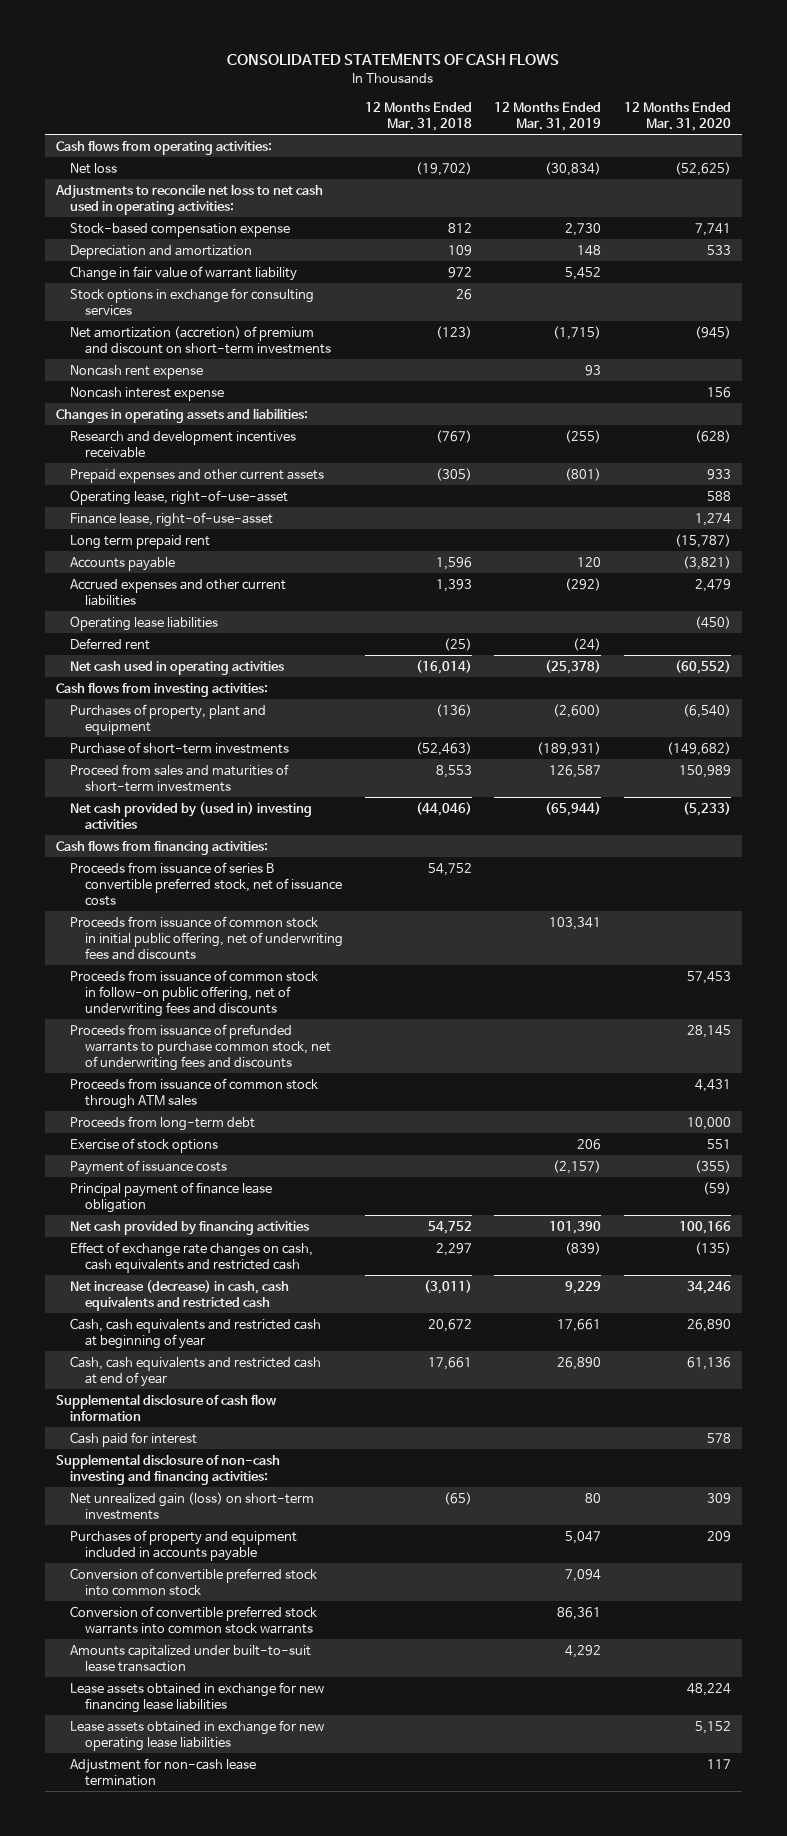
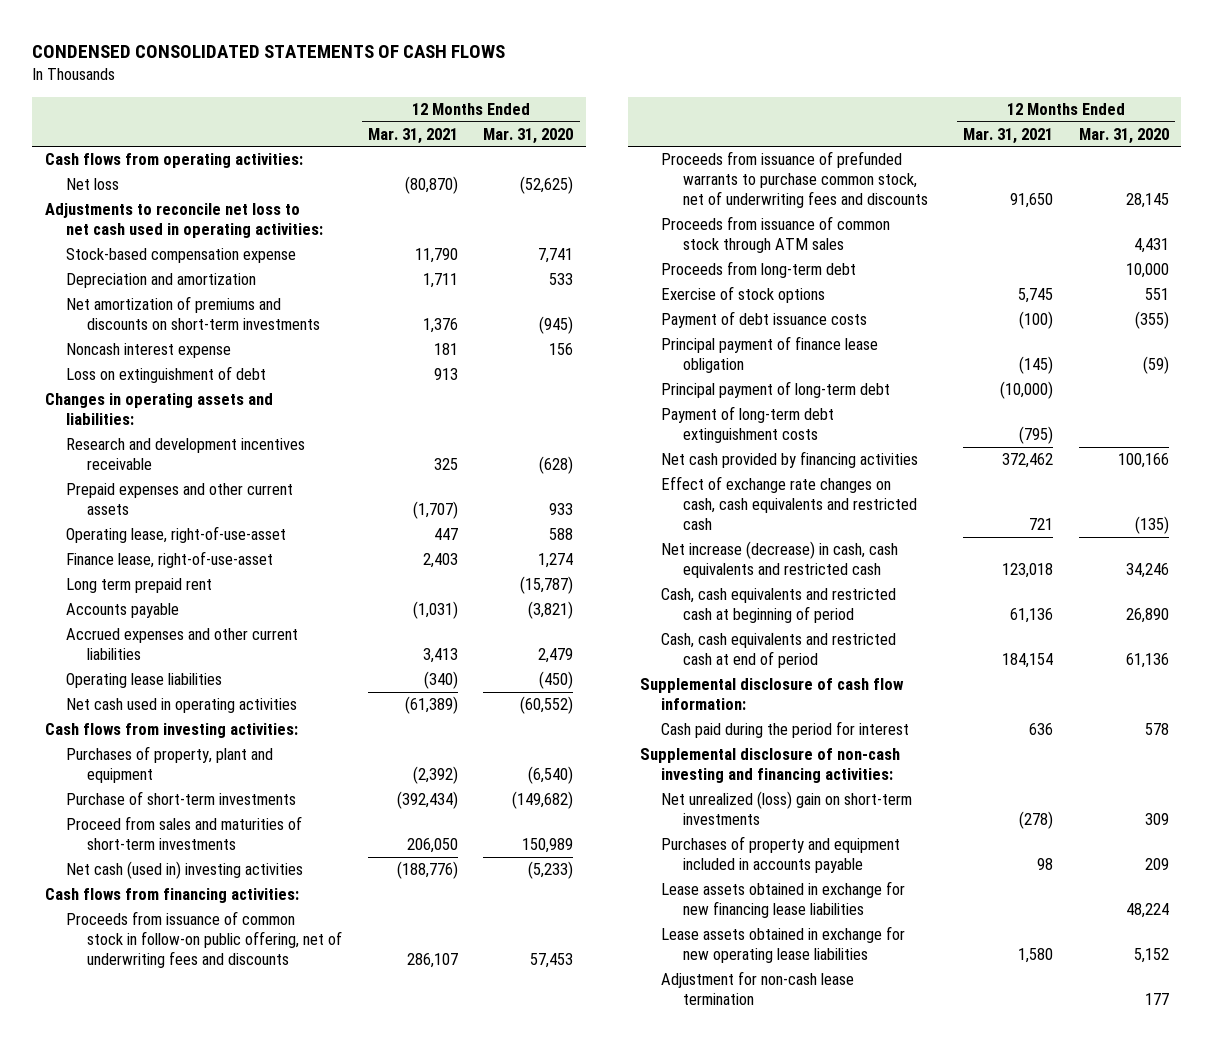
[227,53,560,66] CONSOLIDATED STATEMENTS OF CASH FLOWS -> [32,45,506,59] CONDENSED CONSOLIDATED STATEMENTS OF CASH FLOWS
[365,101,473,131] 12 Months Ended Mar. 31, 2018 -> none
[494,101,602,131] 12 Months Ended Mar. 31, 2019 -> none
none -> [367,127,458,144] Mar. 31, 2021
[70,265,298,281] Change in fair value of warrant liability -> none
[70,287,315,316] Stock options in exchange for consulting services -> none
[70,364,204,379] Noncash rent expense -> none
[70,325,331,354] Net amortization (accretion) of premium and discount on short-term investments -> [66,296,321,331] Net amortization of premiums and discounts on short-term investments
none -> [66,366,267,384] Loss on extinguishment of debt
[70,637,151,650] Deferred rent -> none
[70,801,313,829] Net cash provided by (used in) investing activities -> [66,861,304,880] Net cash (used in) investing activities
[70,861,342,906] Proceeds from issuance of series B convertible preferred stock, net of issuance costs -> none
[70,915,343,960] Proceeds from issuance of common stock in initial public offering, net of underwriting fees and discounts -> none
[70,1159,228,1175] Payment of issuance costs -> [661,311,868,329] Payment of debt issuance costs
none -> [661,381,891,399] Principal payment of long-term debt
none -> [661,406,835,444] Payment of long-term debt extinguishment costs
[70,1317,322,1349] Cash, cash equivalents and restricted cash at beginning of year -> [661,588,897,624] Cash, cash equivalents and restricted cash at beginning of period
[70,1355,322,1387] Cash, cash equivalents and restricted cash at end of year -> [661,633,897,669] Cash, cash equivalents and restricted cash at end of period
[55,1393,277,1421] Supplemental disclosure of cash flow information -> [640,678,905,711] Supplemental disclosure of cash flow information:
[70,1431,198,1447] Cash paid for interest -> [661,721,910,739] Cash paid during the period for interest
[70,1491,315,1520] Net unrealized gain (loss) on short-term investments -> [661,791,913,826] Net unrealized (loss) gain on short-term investments
[70,1567,318,1596] Conversion of convertible preferred stock into common stock -> none
[70,1605,318,1634] Conversion of convertible preferred stock warrants into common stock warrants -> none
[70,1644,312,1672] Amounts capitalized under built-to-suit lease transaction -> none
[706,1758,731,1769] 117 -> [1144,993,1169,1006] 177

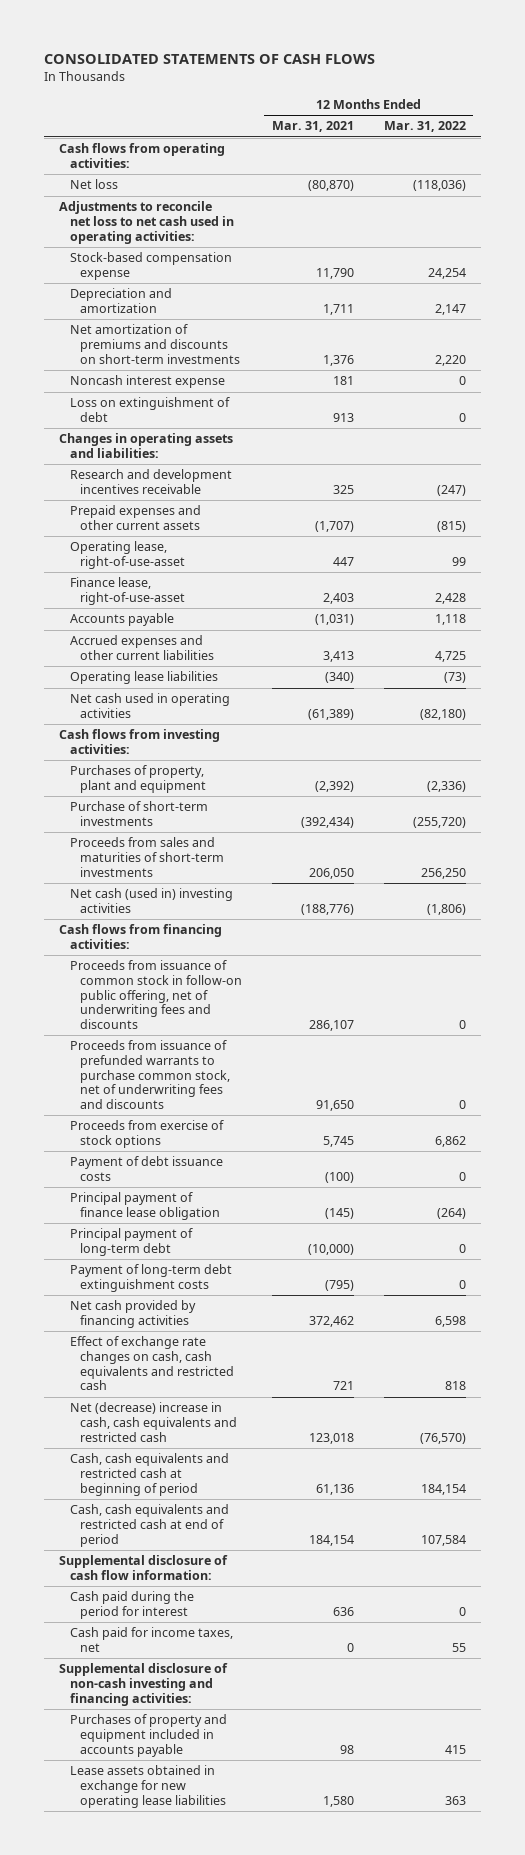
[32,45,506,59] CONDENSED CONSOLIDATED STATEMENTS OF CASH FLOWS -> [44,53,376,64] CONSOLIDATED STATEMENTS OF CASH FLOWS
[483,127,574,144] Mar. 31, 2020 -> none
none -> [383,121,466,133] Mar. 31, 2022
[66,578,213,594] Long term prepaid rent -> none
[66,816,303,851] Proceed from sales and maturities of short-term investments -> [69,837,225,877] Proceeds from sales and maturities of short-term investments
[661,216,891,254] Proceeds from issuance of common stock through ATM sales -> none
[661,261,857,279] Proceeds from long-term debt -> none
[661,286,826,304] Exercise of stock options -> [69,1120,224,1149] Proceeds from exercise of stock options
[661,541,899,579] Net increase (decrease) in cash, cash equivalents and restricted cash -> [69,1402,238,1442] Net (decrease) increase in cash, cash equivalents and restricted cash
none -> [69,1627,233,1653] Cash paid for income taxes, net
[661,791,913,826] Net unrealized (loss) gain on short-term investments -> none
[661,881,906,919] Lease assets obtained in exchange for new financing lease liabilities -> none
[661,971,855,1006] Adjustment for non-cash lease termination -> none

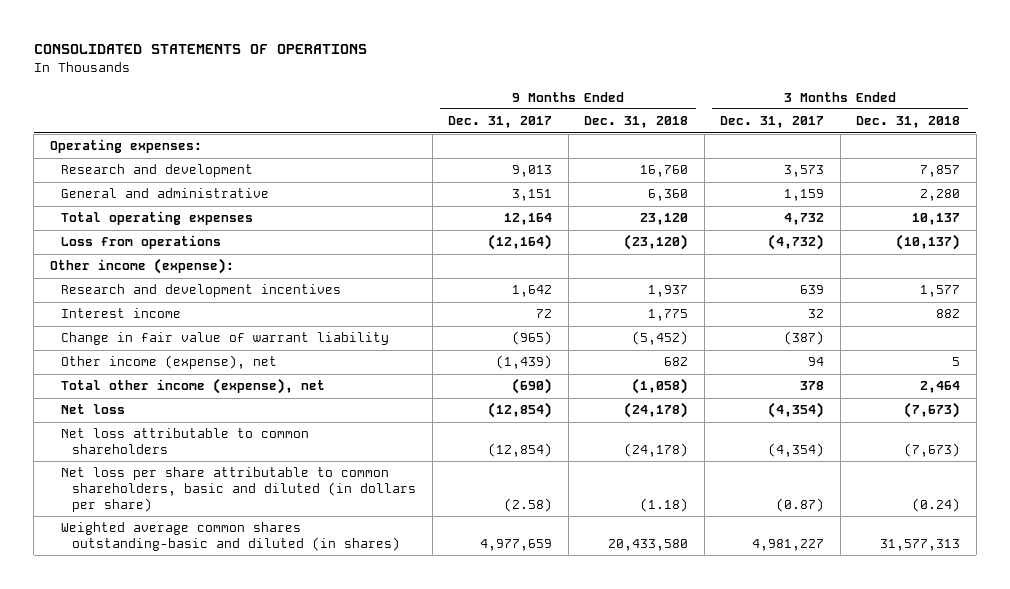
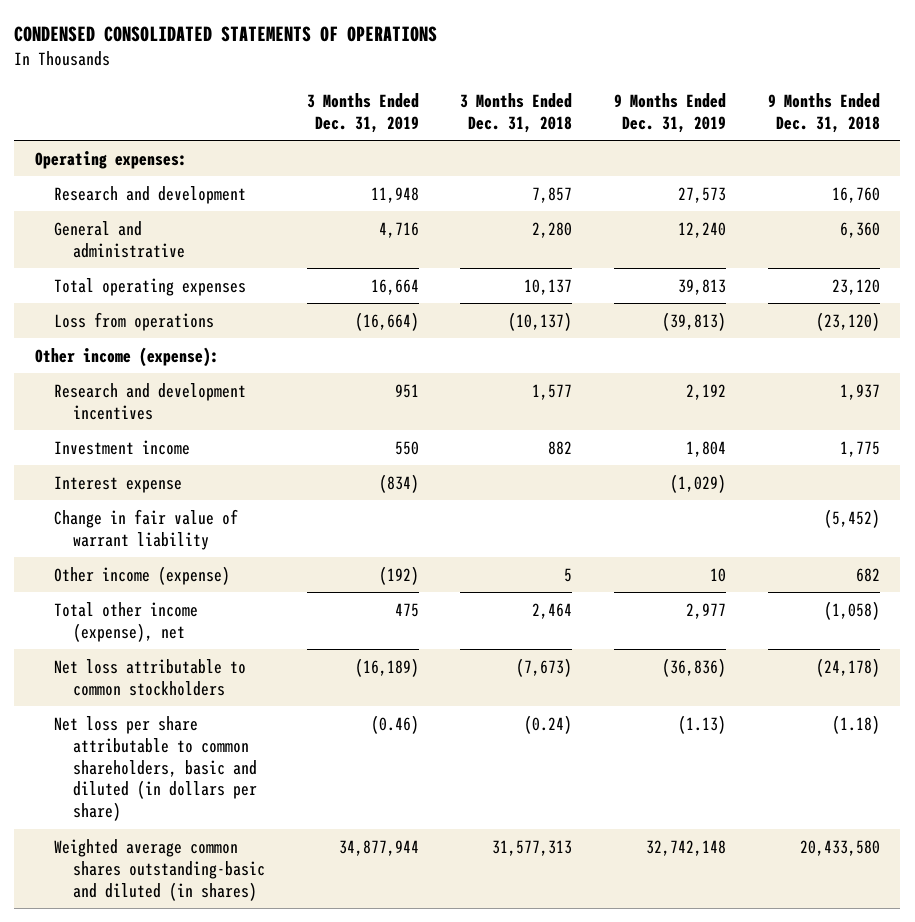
[33,44,367,55] CONSOLIDATED STATEMENTS OF OPERATIONS -> [14,26,438,43] CONDENSED CONSOLIDATED STATEMENTS OF OPERATIONS
[448,116,553,129] Dec. 31, 2017 -> none
[720,116,825,129] Dec. 31, 2017 -> none
none -> [306,92,419,133] 3 Months Ended Dec. 31, 2019
none -> [613,92,726,133] 9 Months Ended Dec. 31, 2019
[61,308,182,319] Interest income -> [53,439,190,455] Investment income
none -> [53,475,182,493] Interest expense
[61,355,278,370] Other income (expense), net -> [53,565,230,585] Other income (expense)
[61,404,126,415] Net loss -> none
[61,428,310,454] Net loss attributable to common shareholders -> [53,658,246,696] Net loss attributable to common stockholders

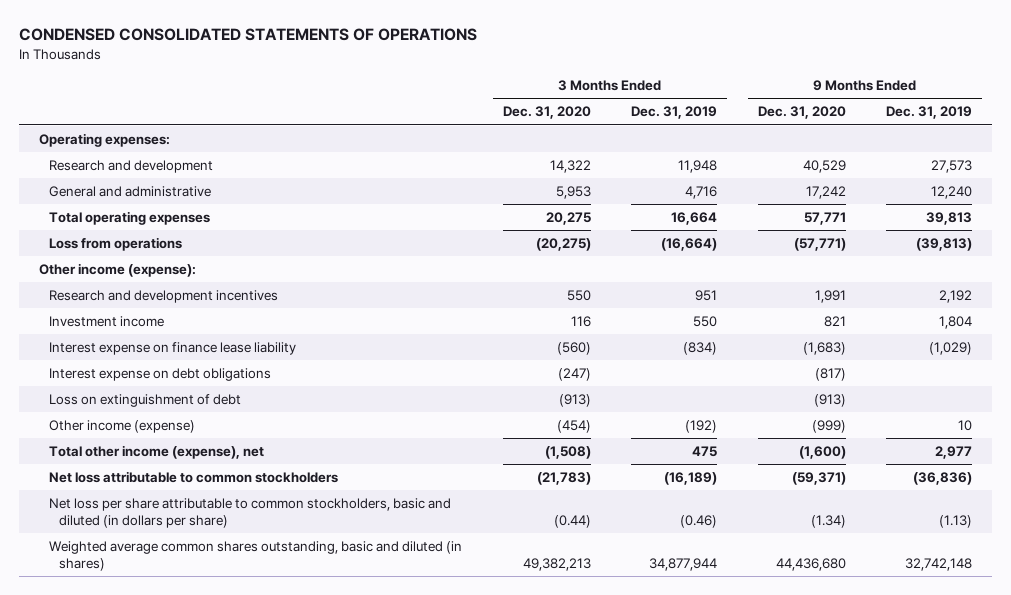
[460,92,573,133] 3 Months Ended Dec. 31, 2018 -> none
[767,92,880,133] 9 Months Ended Dec. 31, 2018 -> none
none -> [502,106,591,120] Dec. 31, 2020
none -> [757,106,846,120] Dec. 31, 2020
[53,508,238,550] Change in fair value of warrant liability -> none
[53,475,182,493] Interest expense -> [49,341,297,355] Interest expense on finance lease liability
none -> [49,367,272,381] Interest expense on debt obligations
none -> [49,393,242,407] Loss on extinguishment of debt
[53,715,257,822] Net loss per share attributable to common shareholders, basic and diluted (in dollars per share) -> [49,497,452,529] Net loss per share attributable to common stockholders, basic and diluted (in dollars per share)
[53,838,265,901] Weighted average common shares outstanding-basic and diluted (in shares) -> [49,540,463,572] Weighted average common shares outstanding, basic and diluted (in shares)

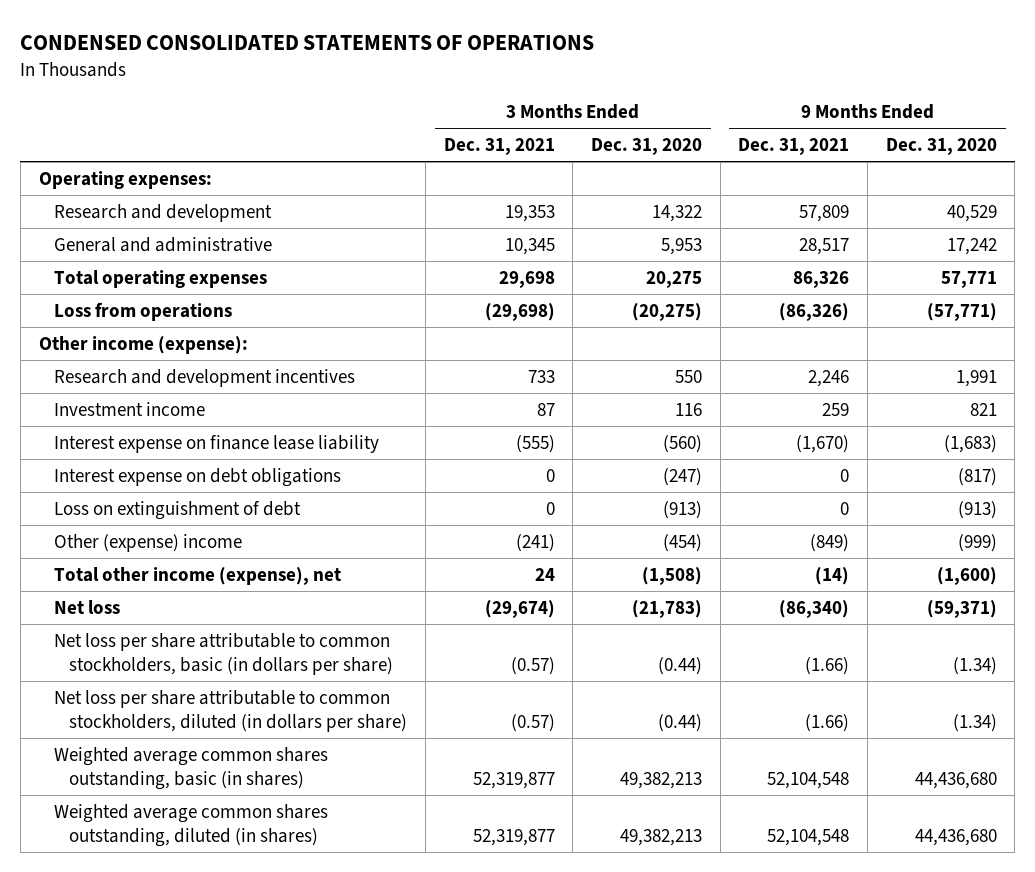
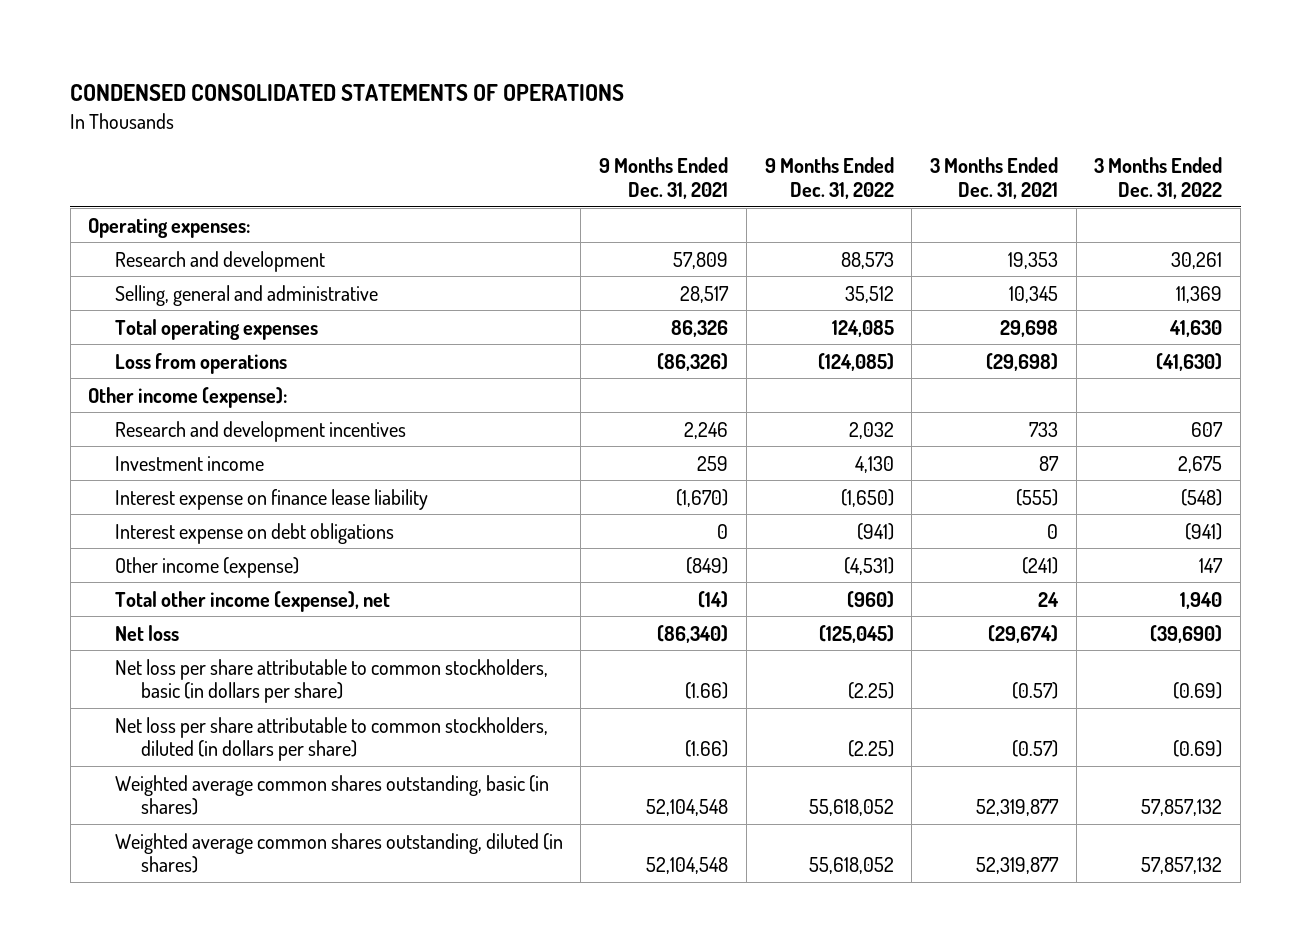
[591,138,703,156] Dec. 31, 2020 -> none
[885,138,997,156] Dec. 31, 2020 -> none
none -> [764,157,894,200] 9 Months Ended Dec. 31, 2022
none -> [1094,157,1223,200] 3 Months Ended Dec. 31, 2022
[53,236,272,252] General and administrative -> [114,284,378,306] Selling, general and administrative
[53,500,301,520] Loss on extinguishment of debt -> none
[53,533,242,552] Other (expense) income -> [114,556,299,578] Other income (expense)

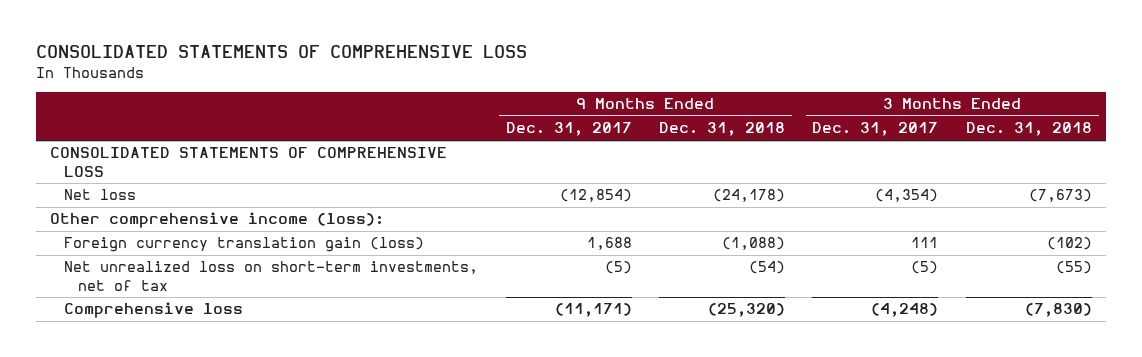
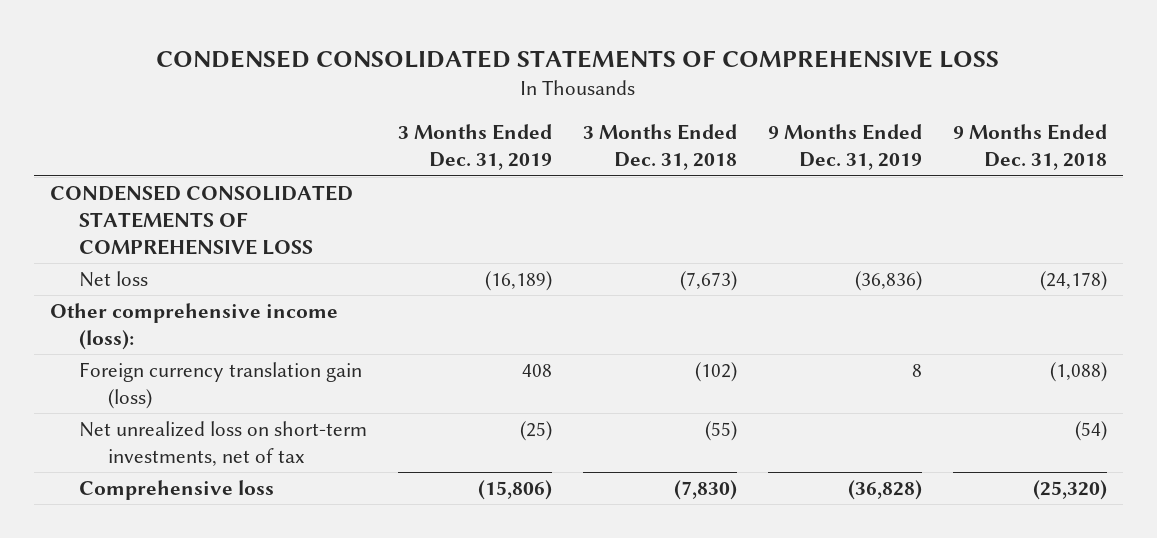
[36,45,528,59] CONSOLIDATED STATEMENTS OF COMPREHENSIVE LOSS -> [156,49,1000,68] CONDENSED CONSOLIDATED STATEMENTS OF COMPREHENSIVE LOSS
[505,122,632,137] Dec. 31, 2017 -> none
[812,122,939,137] Dec. 31, 2017 -> none
none -> [398,124,553,171] 3 Months Ended Dec. 31, 2019
none -> [768,124,923,171] 9 Months Ended Dec. 31, 2019
[50,147,448,177] CONSOLIDATED STATEMENTS OF COMPREHENSIVE LOSS -> [49,185,353,255] CONDENSED CONSOLIDATED STATEMENTS OF COMPREHENSIVE LOSS

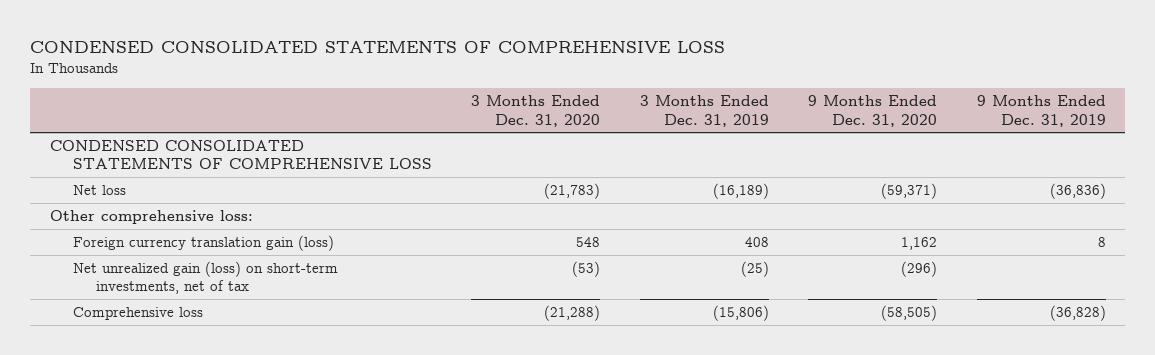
[583,124,738,171] 3 Months Ended Dec. 31, 2018 -> none
[953,124,1108,171] 9 Months Ended Dec. 31, 2018 -> none
none -> [471,95,601,127] 3 Months Ended Dec. 31, 2020
none -> [808,95,938,127] 9 Months Ended Dec. 31, 2020
[49,303,338,350] Other comprehensive income (loss): -> [49,210,253,225] Other comprehensive loss:
[79,421,368,466] Net unrealized loss on short-term investments, net of tax -> [73,261,339,295] Net unrealized gain (loss) on short-term investments, net of tax

